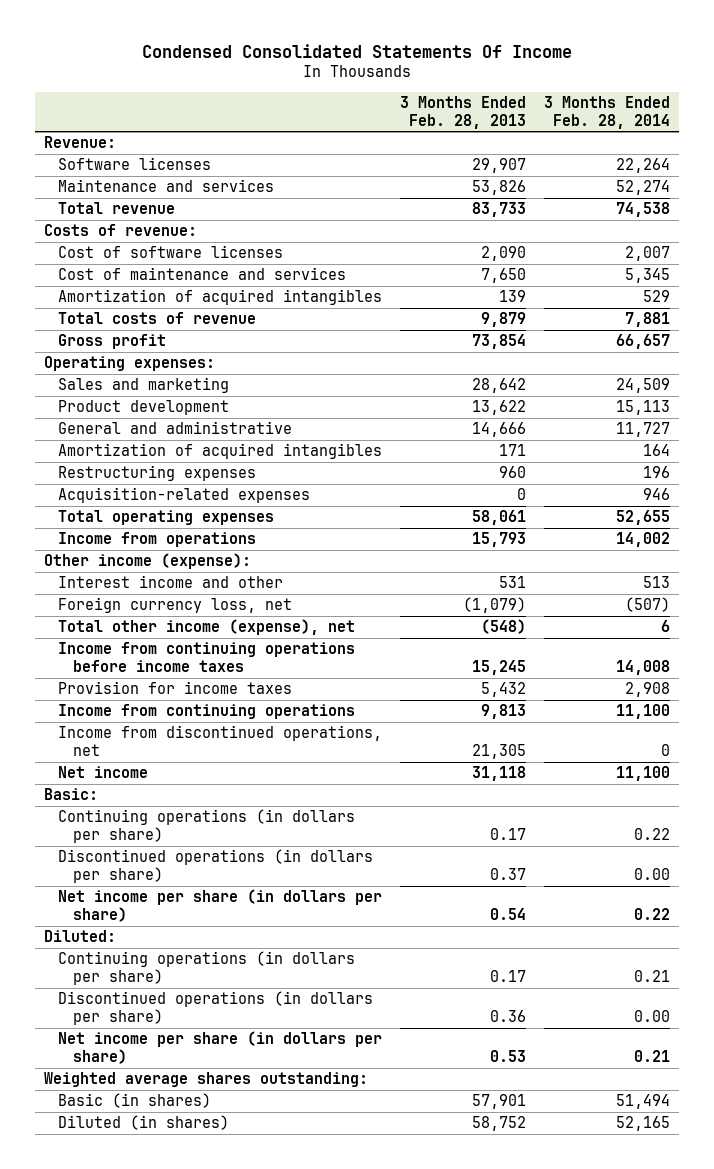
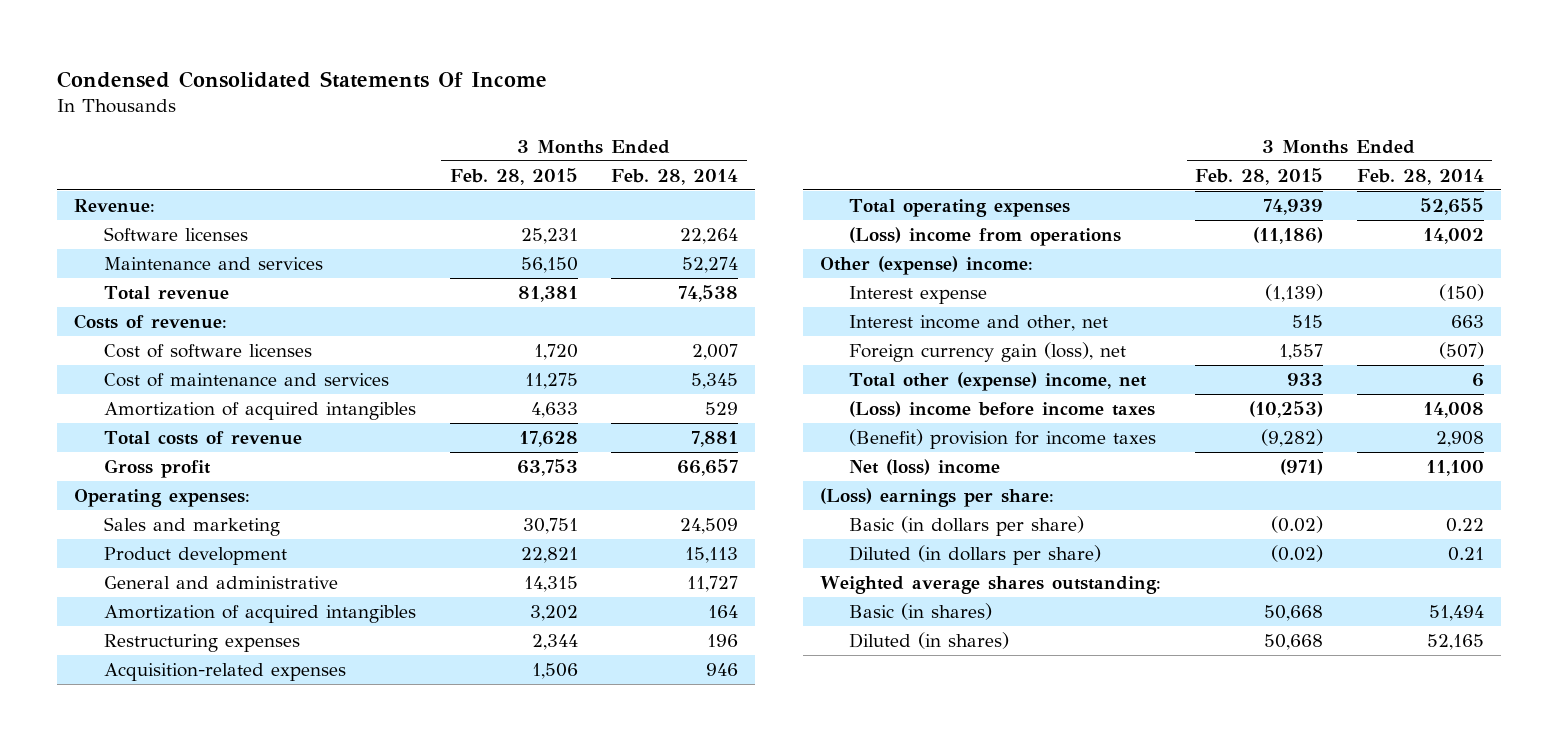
[400,95,527,129] 3 Months Ended Feb. 28, 2013 -> none
none -> [449,167,578,185] Feb. 28, 2015
[58,725,383,757] Income from discontinued operations, net -> none
[58,766,149,779] Net income -> none
[44,788,99,801] Basic: -> none
[58,849,374,884] Discontinued operations (in dollars per share) -> none
[58,889,383,923] Net income per share (in dollars per share) -> none
[44,930,117,943] Diluted: -> none
[58,991,374,1026] Discontinued operations (in dollars per share) -> none
[58,1031,383,1065] Net income per share (in dollars per share) -> none
[58,532,257,548] Income from operations -> [849,227,1122,247] (Loss) income from operations
[44,553,252,570] Other income (expense): -> [819,256,1033,276] Other (expense) income:
none -> [849,286,988,305] Interest expense
[58,575,284,589] Interest income and other -> [849,315,1109,332] Interest income and other, net
[643,576,671,589] 513 -> [1450,315,1484,329] 663
[58,597,293,614] Foreign currency loss, net -> [849,342,1127,363] Foreign currency gain (loss), net
[58,619,356,636] Total other income (expense), net -> [849,372,1148,392] Total other (expense) income, net
[58,642,356,673] Income from continuing operations before income taxes -> [849,401,1156,418] (Loss) income before income taxes
[58,681,293,695] Provision for income taxes -> [849,429,1157,450] (Benefit) provision for income taxes
[58,704,356,720] Income from continuing operations -> [849,459,1001,476] Net (loss) income
none -> [819,488,1054,508] (Loss) earnings per share:
[58,809,356,844] Continuing operations (in dollars per share) -> [849,516,1085,537] Basic (in dollars per share)
[58,951,356,986] Continuing operations (in dollars per share) -> [849,545,1102,566] Diluted (in dollars per share)

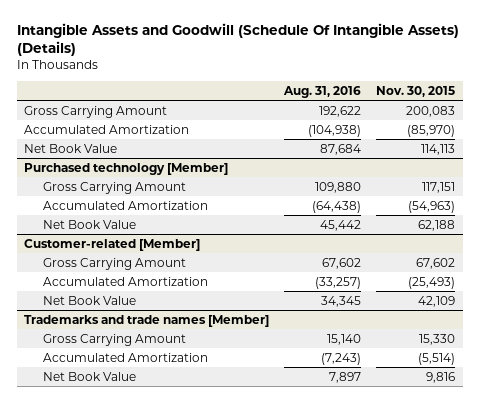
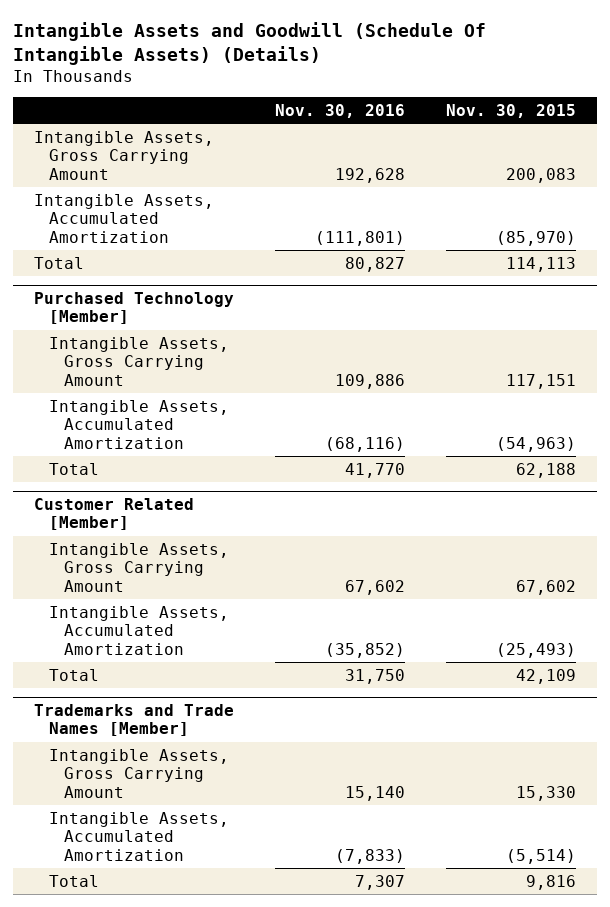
[283,85,362,98] Aug. 31, 2016 -> none
none -> [275,103,406,118] Nov. 30, 2016
[24,105,168,118] Gross Carrying Amount -> [33,130,214,180] Intangible Assets, Gross Carrying Amount
[24,124,190,134] Accumulated Amortization -> [33,193,214,243] Intangible Assets, Accumulated Amortization
[24,143,118,153] Net Book Value -> [33,256,84,269] Total
[24,162,229,175] Purchased technology [Member] -> [33,291,234,325] Purchased Technology [Member]
[42,181,186,194] Gross Carrying Amount -> [48,336,229,386] Intangible Assets, Gross Carrying Amount
[42,200,208,210] Accumulated Amortization -> [48,399,229,449] Intangible Assets, Accumulated Amortization
[42,219,136,229] Net Book Value -> [48,462,99,475] Total
[24,238,201,251] Customer-related [Member] -> [33,497,194,531] Customer Related [Member]
[42,257,186,270] Gross Carrying Amount -> [48,542,229,592] Intangible Assets, Gross Carrying Amount
[42,276,208,286] Accumulated Amortization -> [48,605,229,655] Intangible Assets, Accumulated Amortization
[42,295,136,305] Net Book Value -> [48,668,99,681] Total
[24,314,270,327] Trademarks and trade names [Member] -> [33,703,234,737] Trademarks and Trade Names [Member]
[42,333,186,346] Gross Carrying Amount -> [48,748,229,798] Intangible Assets, Gross Carrying Amount
[42,352,208,362] Accumulated Amortization -> [48,811,229,861] Intangible Assets, Accumulated Amortization
[42,371,136,381] Net Book Value -> [48,874,99,887] Total

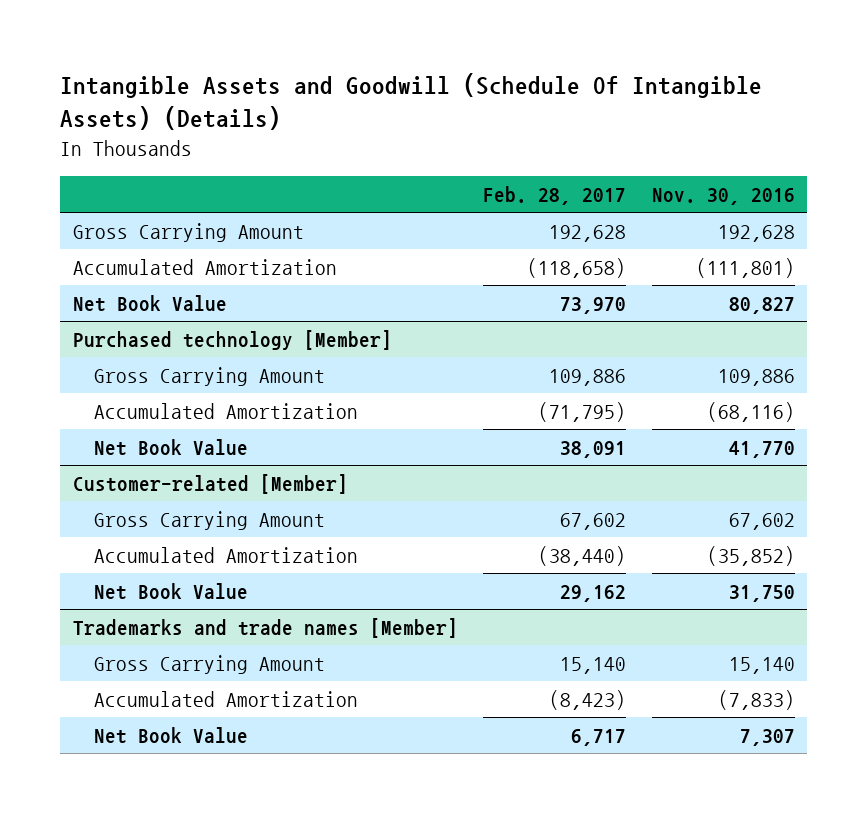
[446,103,577,118] Nov. 30, 2015 -> none
none -> [483,185,627,205] Feb. 28, 2017
[33,130,214,180] Intangible Assets, Gross Carrying Amount -> [72,222,304,242] Gross Carrying Amount
[33,193,214,243] Intangible Assets, Accumulated Amortization -> [72,258,337,275] Accumulated Amortization
[33,256,84,269] Total -> [72,294,227,312] Net Book Value
[33,291,234,325] Purchased Technology [Member] -> [72,329,392,350] Purchased technology [Member]
[48,336,229,386] Intangible Assets, Gross Carrying Amount -> [93,366,325,386] Gross Carrying Amount
[48,399,229,449] Intangible Assets, Accumulated Amortization -> [93,402,358,419] Accumulated Amortization
[48,462,99,475] Total -> [93,438,248,456] Net Book Value
[33,497,194,531] Customer Related [Member] -> [72,473,348,494] Customer-related [Member]
[48,542,229,592] Intangible Assets, Gross Carrying Amount -> [93,510,325,530] Gross Carrying Amount
[48,605,229,655] Intangible Assets, Accumulated Amortization -> [93,546,358,563] Accumulated Amortization
[48,668,99,681] Total -> [93,582,248,600] Net Book Value
[33,703,234,737] Trademarks and Trade Names [Member] -> [72,617,458,638] Trademarks and trade names [Member]
[48,748,229,798] Intangible Assets, Gross Carrying Amount -> [93,654,325,674] Gross Carrying Amount
[48,811,229,861] Intangible Assets, Accumulated Amortization -> [93,690,358,707] Accumulated Amortization
[48,874,99,887] Total -> [93,726,248,744] Net Book Value

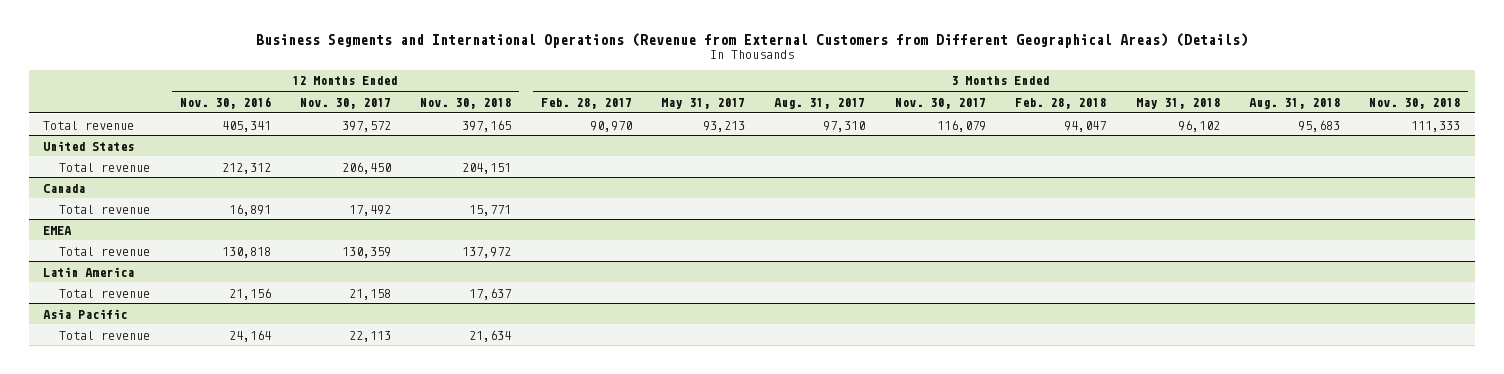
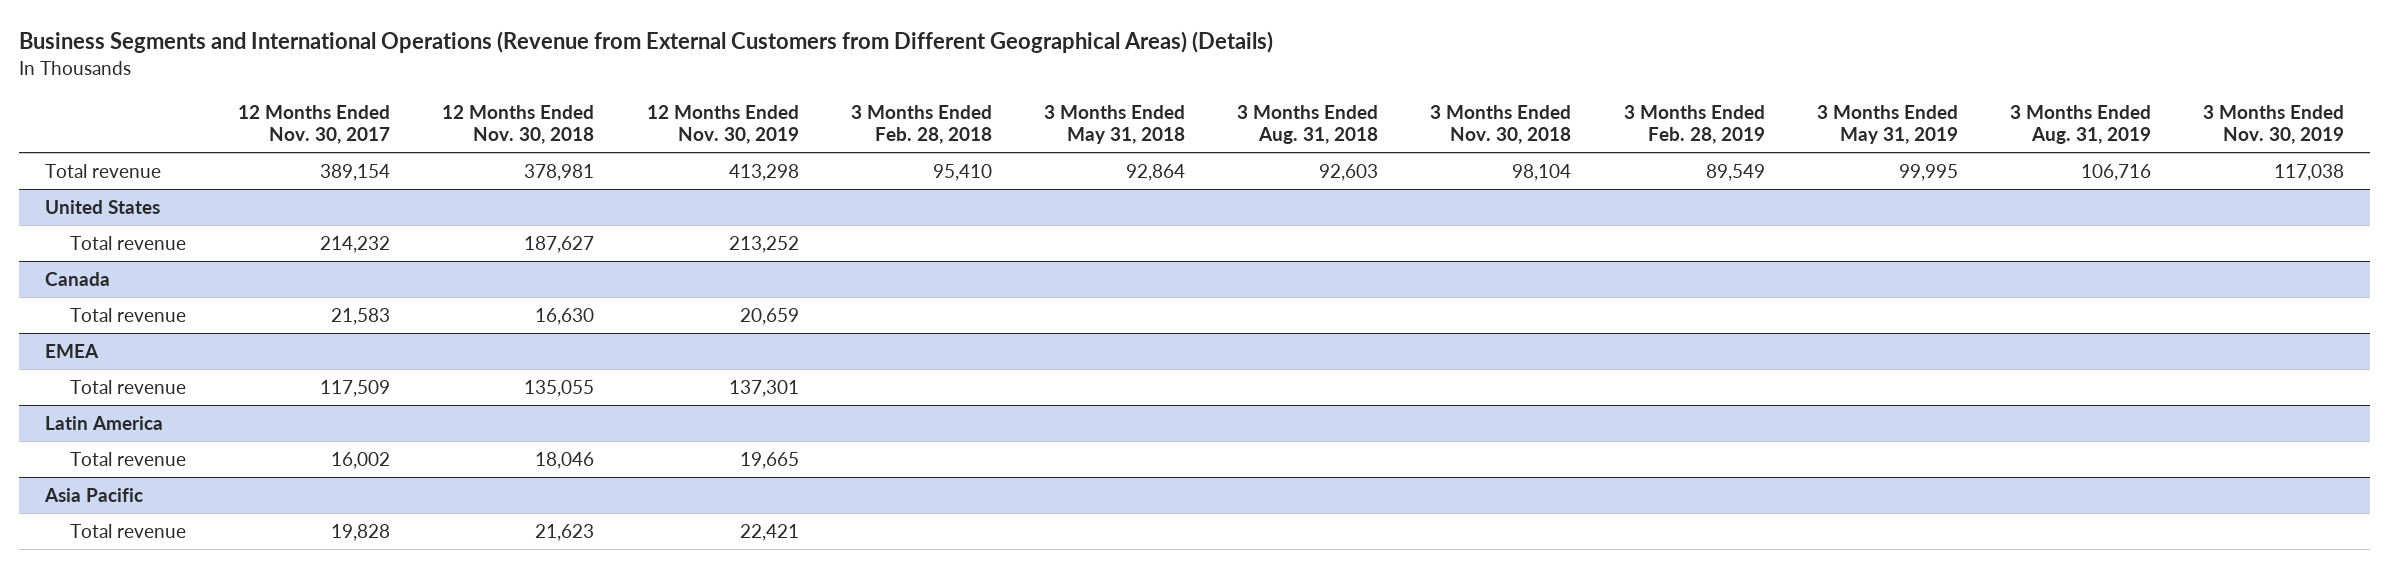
[179,96,271,109] Nov. 30, 2016 -> none
[540,97,632,109] Feb. 28, 2017 -> none
[661,97,746,109] May 31, 2017 -> none
[774,97,866,109] Aug. 31, 2017 -> none
[894,97,986,109] Nov. 30, 2017 -> none
none -> [646,104,799,145] 12 Months Ended Nov. 30, 2019
none -> [1623,104,1765,145] 3 Months Ended Feb. 28, 2019
none -> [1816,104,1958,145] 3 Months Ended May 31, 2019
none -> [2009,104,2151,145] 3 Months Ended Aug. 31, 2019
none -> [2203,104,2345,145] 3 Months Ended Nov. 30, 2019
[341,120,391,132] 397,572 -> [320,163,391,181] 389,154
[462,119,512,132] 397,165 -> [524,163,595,181] 378,981
[1064,120,1107,132] 94,047 -> [932,163,992,181] 95,410
[1177,119,1220,132] 96,102 -> [1125,163,1185,181] 92,864
[1297,119,1340,132] 95,683 -> [1319,163,1379,181] 92,603
[1411,120,1461,132] 111,333 -> [1512,163,1572,181] 98,104
[341,161,391,174] 206,450 -> [320,235,391,253] 214,232
[462,162,512,174] 204,151 -> [524,235,595,253] 187,627
[348,204,391,216] 17,492 -> [331,307,391,325] 21,583
[469,204,512,216] 15,771 -> [535,307,595,325] 16,630
[341,246,391,258] 130,359 -> [320,379,391,397] 117,509
[462,246,512,258] 137,972 -> [524,379,595,397] 135,055
[348,288,391,300] 21,158 -> [331,451,391,469] 16,002
[469,287,512,300] 17,637 -> [535,451,595,469] 18,046
[348,330,391,342] 22,113 -> [331,523,391,541] 19,828
[469,329,512,342] 21,634 -> [535,523,595,541] 21,623

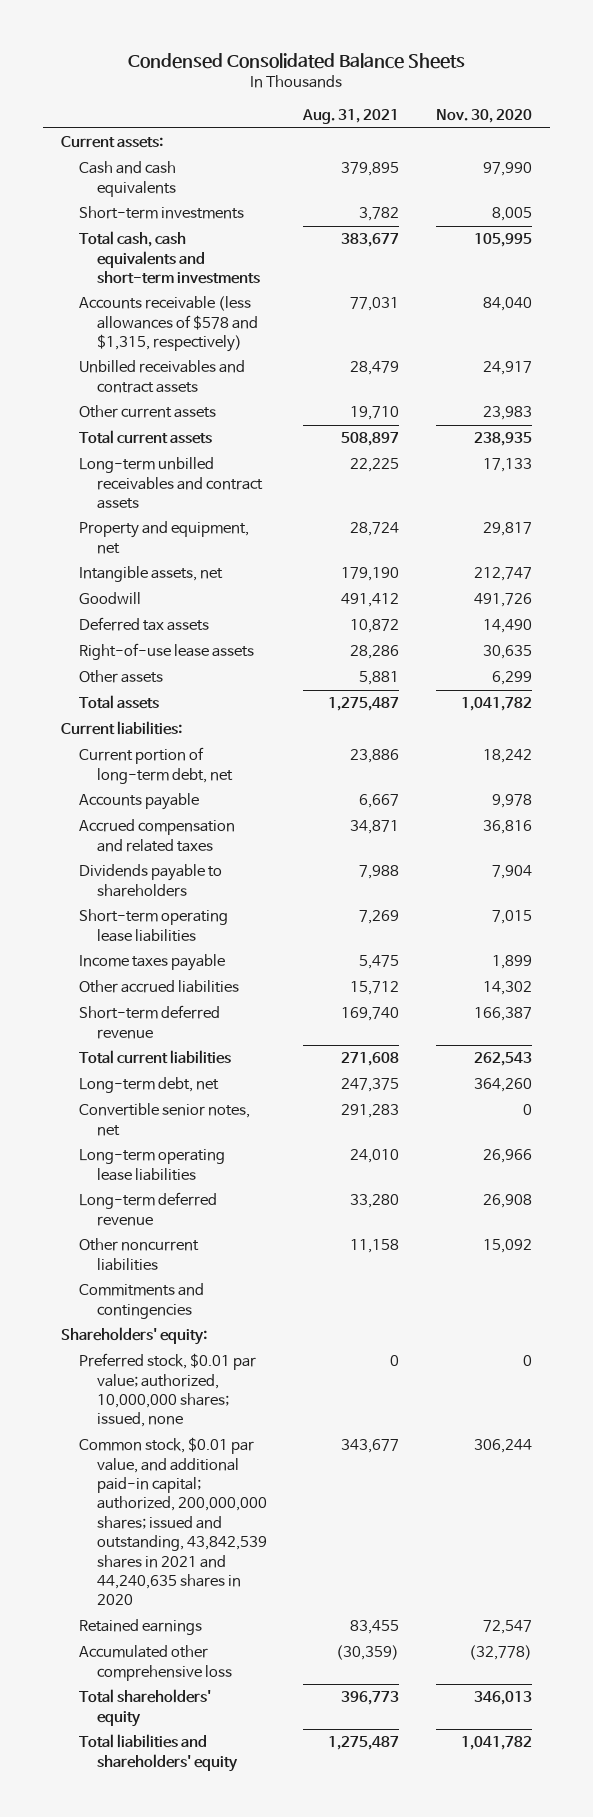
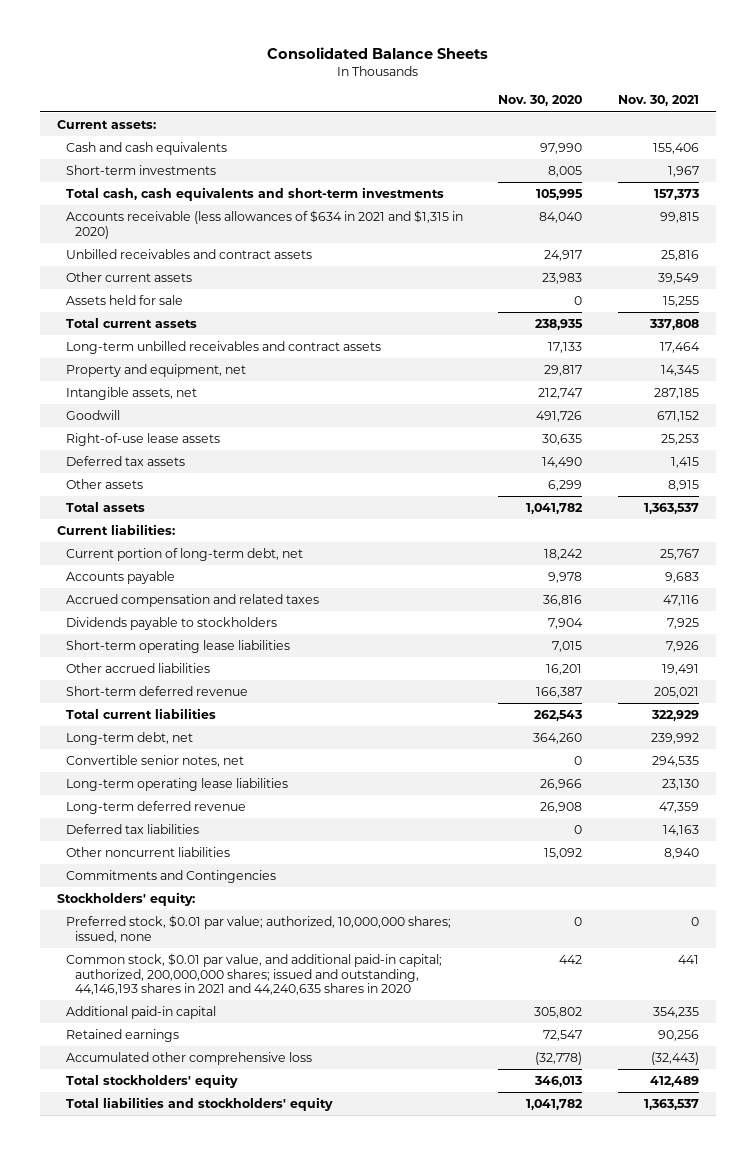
[128,52,466,69] Condensed Consolidated Balance Sheets -> [266,47,488,60] Consolidated Balance Sheets
[302,109,400,125] Aug. 31, 2021 -> none
none -> [617,95,699,107] Nov. 30, 2021
[79,296,259,353] Accounts receivable (less allowances of $578 and $1,315, respectively) -> [66,210,464,239] Accounts receivable (less allowances of $634 in 2021 and $1,315 in 2020)
none -> [66,295,184,306] Assets held for sale
[79,617,210,632] Deferred tax assets -> [66,456,186,467] Deferred tax assets
[79,864,223,897] Dividends payable to shareholders -> [66,617,278,631] Dividends payable to stockholders
[79,954,226,972] Income taxes payable -> none
[482,981,532,996] 14,302 -> [546,664,583,676] 16,201
none -> [66,824,200,835] Deferred tax liabilities
[79,1283,205,1319] Commitments and contingencies -> [66,870,277,884] Commitments and Contingencies
[61,1327,208,1346] Shareholders' equity: -> [57,892,196,907] Stockholders' equity:
[79,1437,268,1606] Common stock, $0.01 par value, and additional paid-in capital; authorized, 200,000,000 shares; issued and outstanding, 43,842,539 shares in 2021 and 44,240,635 shares in 2020 -> [66,953,443,996] Common stock, $0.01 par value, and additional paid-in capital; authorized, 200,000,000 shares; issued and outstanding, 44,146,193 shares in 2021 and 44,240,635 shares in 2020
[473,1439,532,1454] 306,244 -> [559,955,583,965] 442
none -> [66,1006,217,1020] Additional paid-in capital
[79,1689,212,1727] Total shareholders' equity -> [66,1074,239,1089] Total stockholders' equity
[79,1734,239,1772] Total liabilities and shareholders' equity -> [66,1097,334,1112] Total liabilities and stockholders' equity

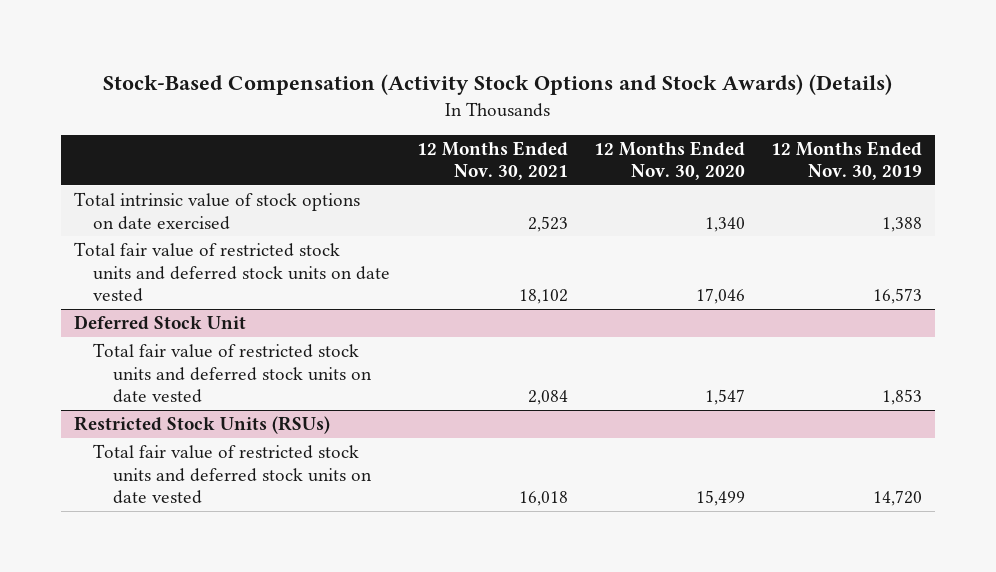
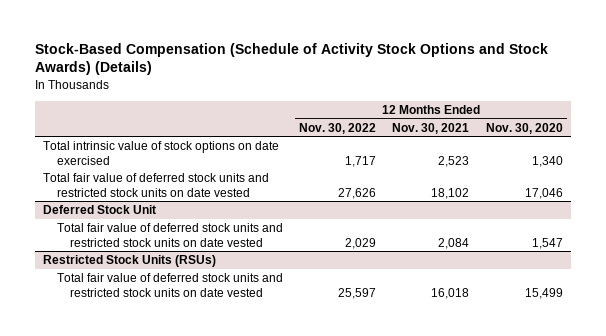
[102,74,892,96] Stock-Based Compensation (Activity Stock Options and Stock Awards) (Details) -> [34,42,548,76] Stock-Based Compensation (Schedule of Activity Stock Options and Stock Awards) (Details)
[770,140,922,181] 12 Months Ended Nov. 30, 2019 -> none
none -> [299,122,377,134] Nov. 30, 2022
[73,242,391,302] Total fair value of restricted stock units and deferred stock units on date vested -> [43,173,270,197] Total fair value of deferred stock units and restricted stock units on date vested
[93,343,373,403] Total fair value of restricted stock units and deferred stock units on date vested -> [56,223,283,247] Total fair value of deferred stock units and restricted stock units on date vested
[93,444,373,504] Total fair value of restricted stock units and deferred stock units on date vested -> [56,273,283,297] Total fair value of deferred stock units and restricted stock units on date vested

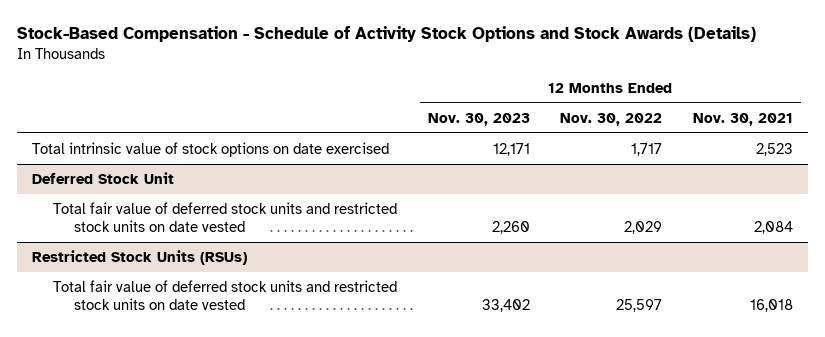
[34,42,548,76] Stock-Based Compensation (Schedule of Activity Stock Options and Stock Awards) (Details) -> [17,26,757,43] Stock-Based Compensation - Schedule of Activity Stock Options and Stock Awards (Details)
[485,122,563,134] Nov. 30, 2020 -> none
none -> [427,112,530,126] Nov. 30, 2023
[43,173,270,197] Total fair value of deferred stock units and restricted stock units on date vested -> none

